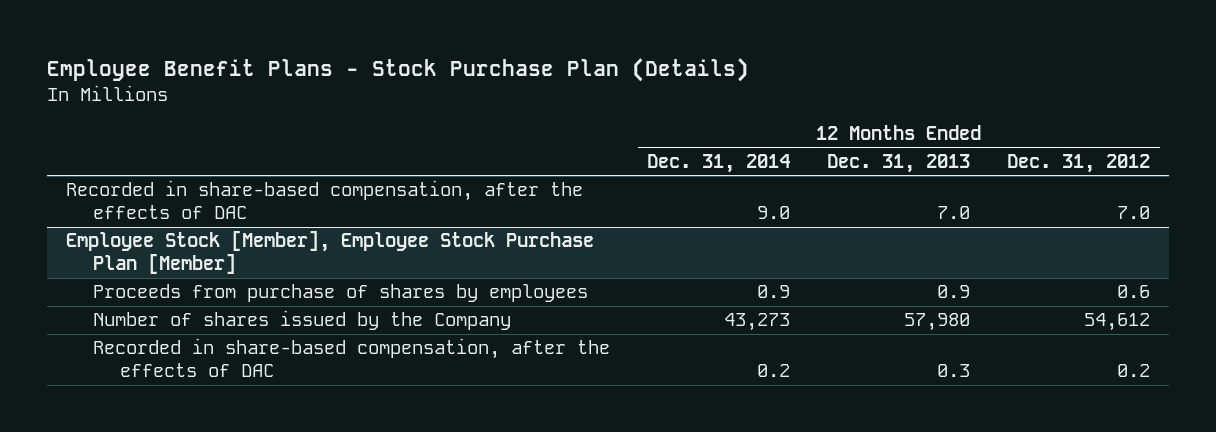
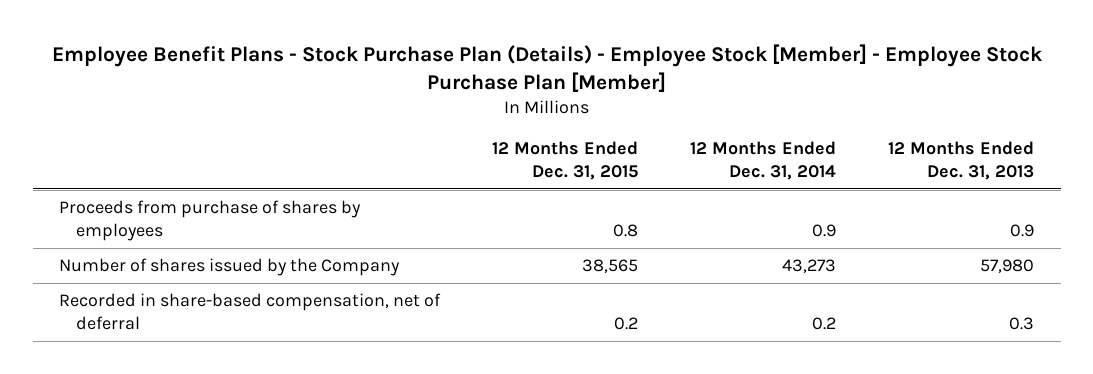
[47,58,750,83] Employee Benefit Plans - Stock Purchase Plan (Details) -> [51,43,1043,92] Employee Benefit Plans - Stock Purchase Plan (Details) - Employee Stock [Member] - Employee Stock Purchase Plan [Member]
[1007,153,1151,173] Dec. 31, 2012 -> none
none -> [491,141,638,181] 12 Months Ended Dec. 31, 2015
[66,180,584,220] Recorded in share-based compensation, after the effects of DAC -> none
[66,231,595,275] Employee Stock [Member], Employee Stock Purchase Plan [Member] -> none
[93,338,611,378] Recorded in share-based compensation, after the effects of DAC -> [58,293,441,331] Recorded in share-based compensation, net of deferral

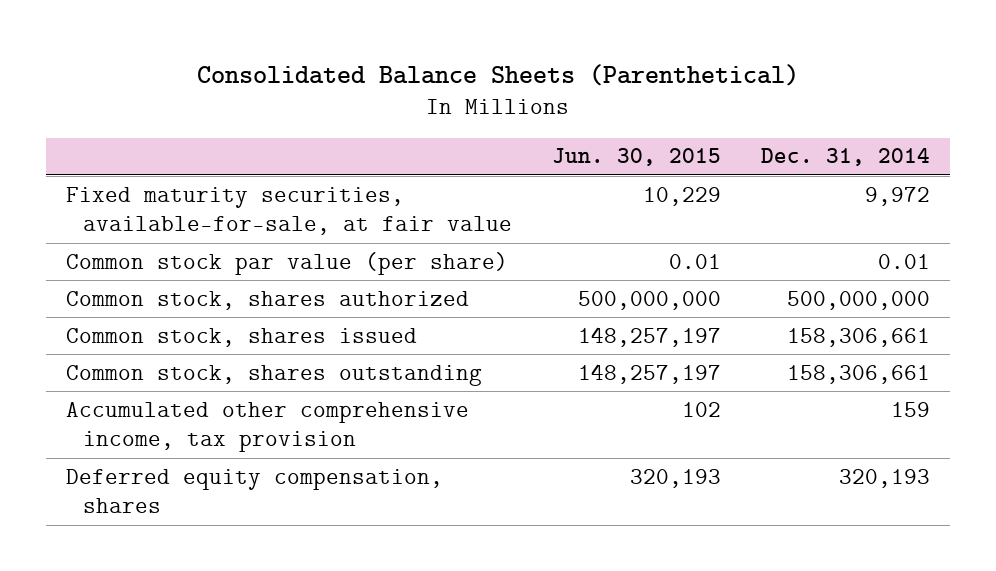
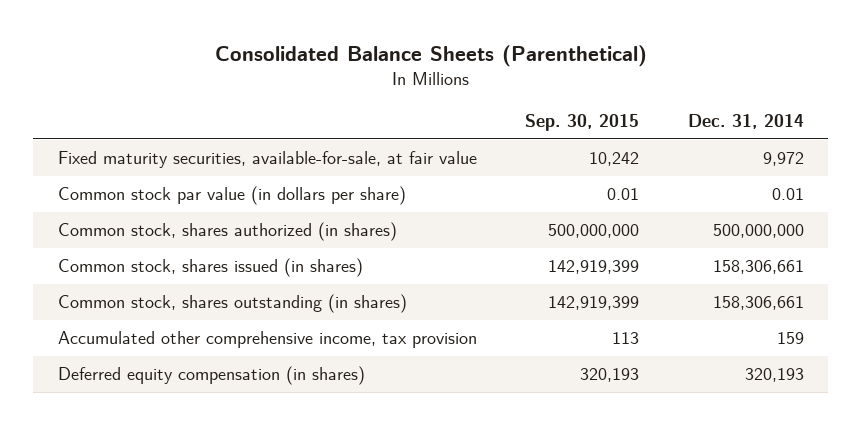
[551,148,721,167] Jun. 30, 2015 -> none
none -> [525,113,640,131] Sep. 30, 2015
[66,251,509,275] Common stock par value (per share) -> [57,186,406,206] Common stock par value (in dollars per share)
[66,290,470,310] Common stock, shares authorized -> [57,222,397,242] Common stock, shares authorized (in shares)
[66,327,418,347] Common stock, shares issued -> [57,258,363,278] Common stock, shares issued (in shares)
[66,364,483,386] Common stock, shares outstanding -> [57,294,407,314] Common stock, shares outstanding (in shares)
[66,468,444,514] Deferred equity compensation, shares -> [57,366,365,386] Deferred equity compensation (in shares)

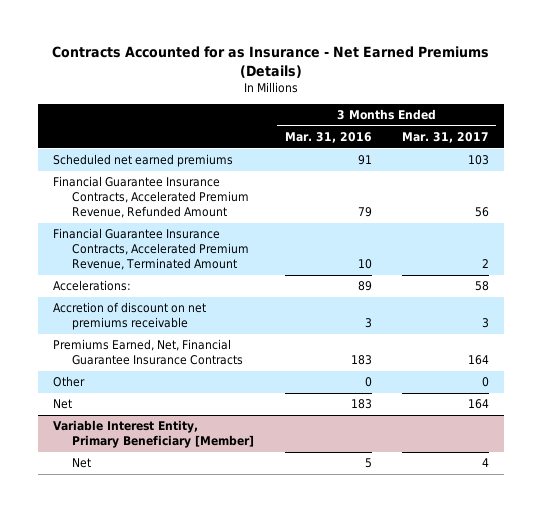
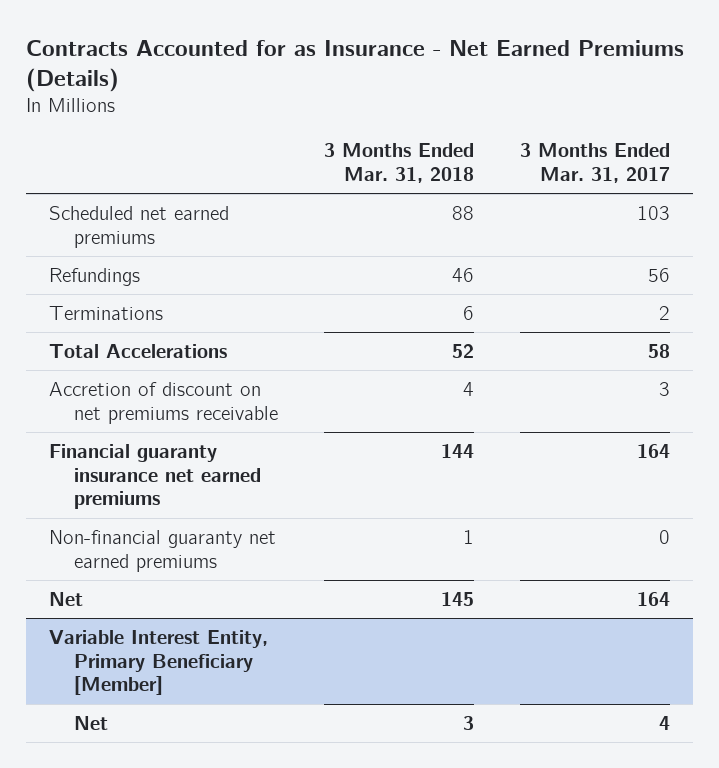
[284,132,372,144] Mar. 31, 2016 -> none
none -> [323,143,474,183] 3 Months Ended Mar. 31, 2018
[53,176,250,219] Financial Guarantee Insurance Contracts, Accelerated Premium Revenue, Refunded Amount -> [48,267,140,286] Refundings
[53,228,250,271] Financial Guarantee Insurance Contracts, Accelerated Premium Revenue, Terminated Amount -> [48,305,163,320] Terminations
[53,280,132,292] Accelerations: -> [48,343,227,358] Total Accelerations
[53,339,244,366] Premiums Earned, Net, Financial Guarantee Insurance Contracts -> [48,443,261,510] Financial guaranty insurance net earned premiums
[53,376,86,388] Other -> [48,529,276,572] Non-financial guaranty net earned premiums

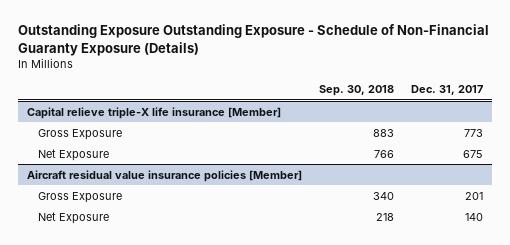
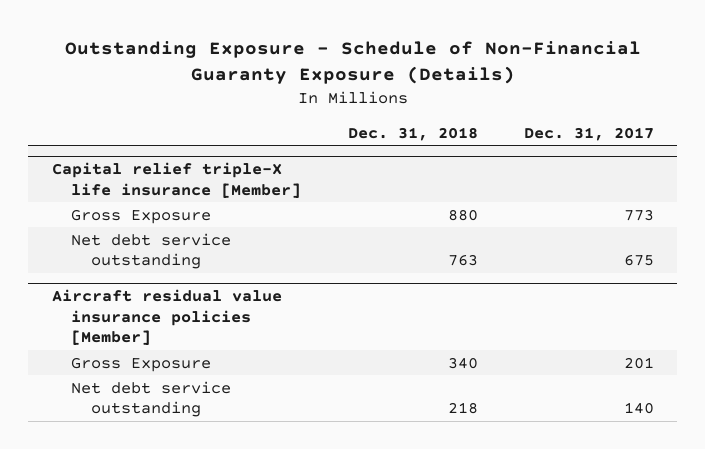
[17,24,489,56] Outstanding Exposure Outstanding Exposure - Schedule of Non-Financial Guaranty Exposure (Details) -> [64,41,641,85] Outstanding Exposure - Schedule of Non-Financial Guaranty Exposure (Details)
[318,85,394,97] Sep. 30, 2018 -> none
none -> [347,126,478,141] Dec. 31, 2018
[26,106,281,119] Capital relieve triple-X life insurance [Member] -> [51,161,302,198] Capital relief triple-X life insurance [Member]
[37,148,109,161] Net Exposure -> [71,232,232,270] Net debt service outstanding
[37,211,109,224] Net Exposure -> [71,380,232,418] Net debt service outstanding

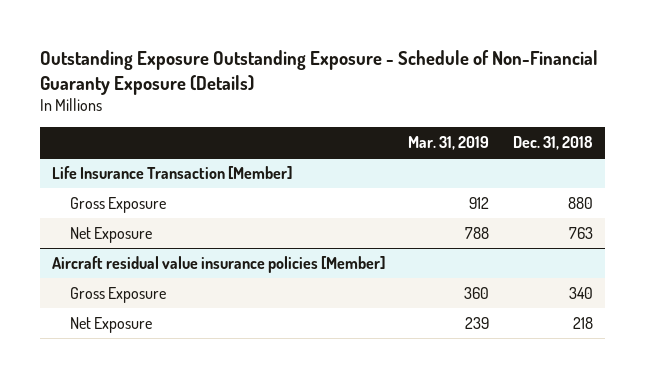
[64,41,641,85] Outstanding Exposure - Schedule of Non-Financial Guaranty Exposure (Details) -> [39,49,598,95] Outstanding Exposure Outstanding Exposure - Schedule of Non-Financial Guaranty Exposure (Details)
[523,126,654,141] Dec. 31, 2017 -> none
none -> [408,136,490,151] Mar. 31, 2019
[51,161,302,198] Capital relief triple-X life insurance [Member] -> none
none -> [51,165,292,179] Life Insurance Transaction [Member]
[71,232,232,270] Net debt service outstanding -> [70,226,153,243] Net Exposure
[71,380,232,418] Net debt service outstanding -> [70,316,153,333] Net Exposure

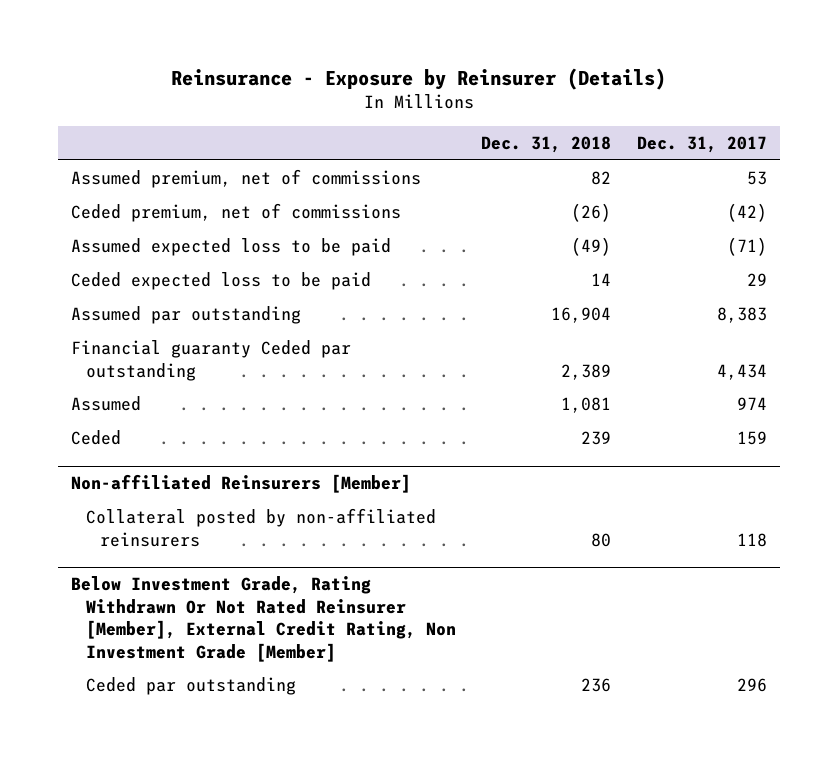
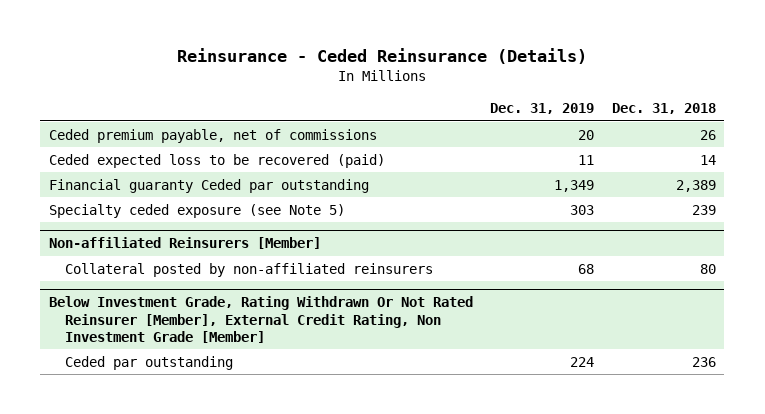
[171,67,667,90] Reinsurance - Exposure by Reinsurer (Details) -> [177,48,588,65] Reinsurance - Ceded Reinsurance (Details)
[637,135,768,153] Dec. 31, 2017 -> none
none -> [490,103,595,115] Dec. 31, 2019
[70,169,421,189] Assumed premium, net of commissions -> none
[70,238,391,257] Assumed expected loss to be paid -> none
[70,306,301,325] Assumed par outstanding -> none
[70,203,401,223] Ceded premium, net of commissions -> [48,128,377,143] Ceded premium payable, net of commissions
[571,203,612,223] (26) -> [699,129,716,140] 26
[70,272,371,291] Ceded expected loss to be paid -> [48,153,385,168] Ceded expected loss to be recovered (paid)
[70,396,141,412] Assumed -> none
[70,430,121,446] Ceded -> [48,203,345,218] Specialty ceded exposure (see Note 5)

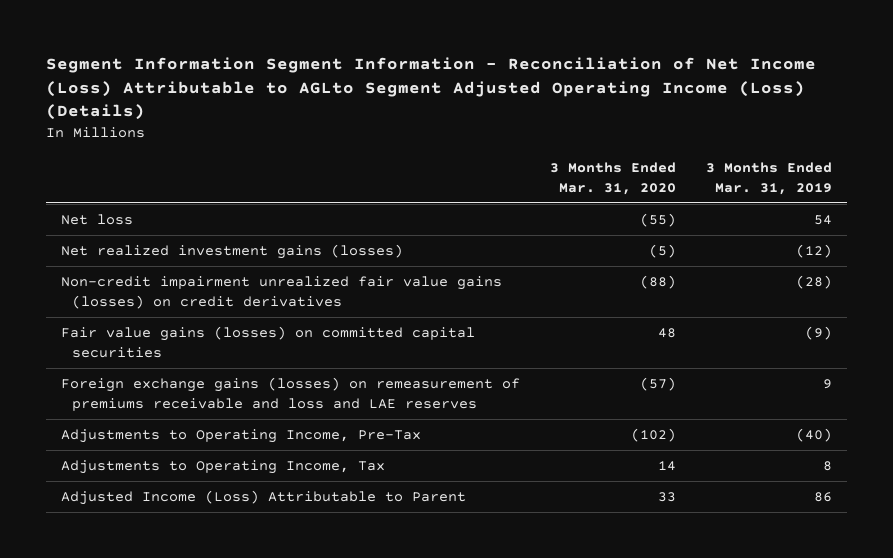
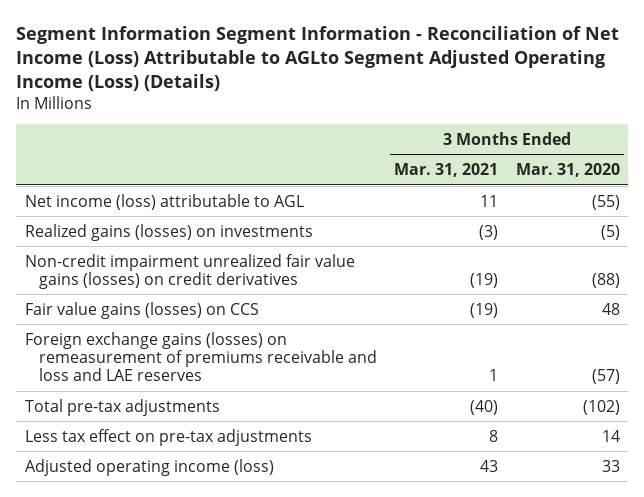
[706,162,833,195] 3 Months Ended Mar. 31, 2019 -> none
none -> [394,162,499,177] Mar. 31, 2021
[60,214,133,226] Net loss -> [24,193,304,210] Net income (loss) attributable to AGL
[60,244,403,260] Net realized investment gains (losses) -> [24,223,313,241] Realized gains (losses) on investments
[60,326,475,358] Fair value gains (losses) on committed capital securities -> [24,301,259,319] Fair value gains (losses) on CCS
[60,429,421,444] Adjustments to Operating Income, Pre-Tax -> [24,398,220,416] Total pre-tax adjustments
[60,460,385,475] Adjustments to Operating Income, Tax -> [24,428,312,446] Less tax effect on pre-tax adjustments
[60,490,466,506] Adjusted Income (Loss) Attributable to Parent -> [24,458,274,476] Adjusted operating income (loss)

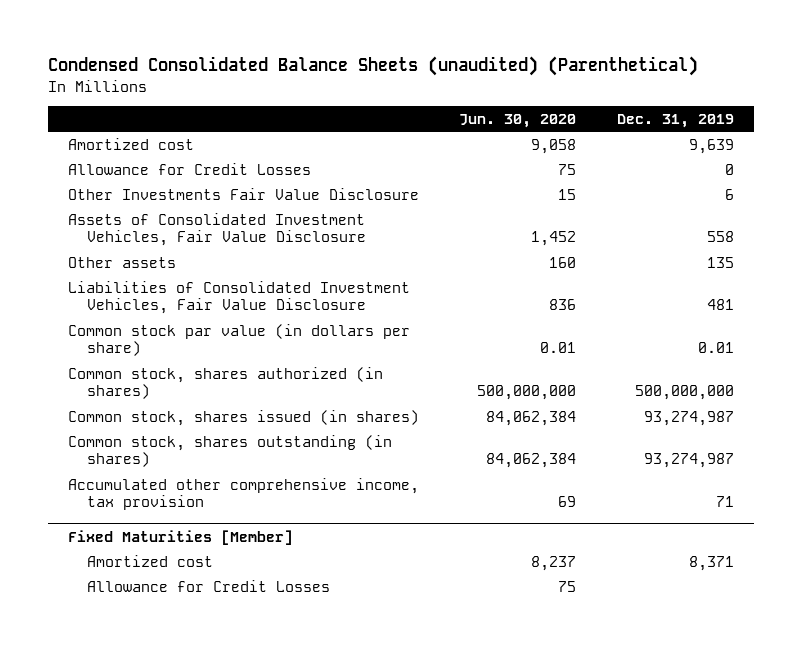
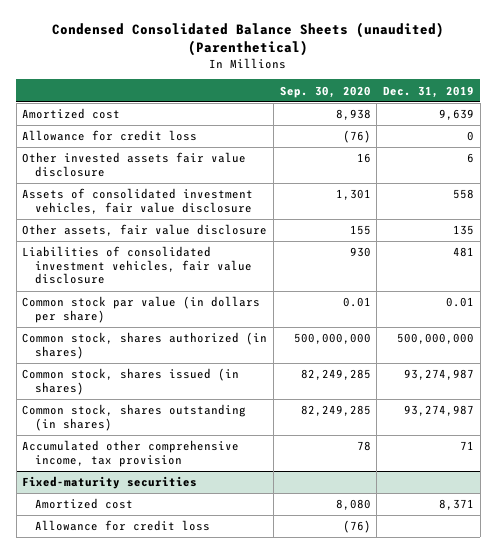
[459,114,577,129] Jun. 30, 2020 -> none
none -> [279,85,371,98] Sep. 30, 2020
[68,162,312,175] Allowance for Credit Losses -> [22,130,198,142] Allowance for credit loss
[68,187,420,200] Other Investments Fair Value Disclosure -> [22,152,247,177] Other invested assets fair value disclosure
[68,212,367,247] Assets of Consolidated Investment Vehicles, Fair Value Disclosure -> [22,188,254,214] Assets of consolidated investment vehicles, fair value disclosure
[68,256,177,268] Other assets -> [22,224,268,237] Other assets, fair value disclosure
[68,280,411,315] Liabilities of Consolidated Investment Vehicles, Fair Value Disclosure -> [22,246,252,285] Liabilities of consolidated investment vehicles, fair value disclosure
[68,529,294,545] Fixed Maturities [Member] -> [22,476,198,490] Fixed-maturity securities
[87,579,331,592] Allowance for Credit Losses -> [34,520,210,532] Allowance for credit loss

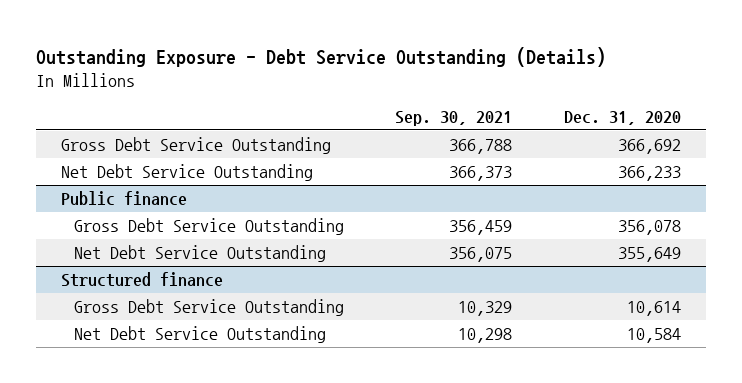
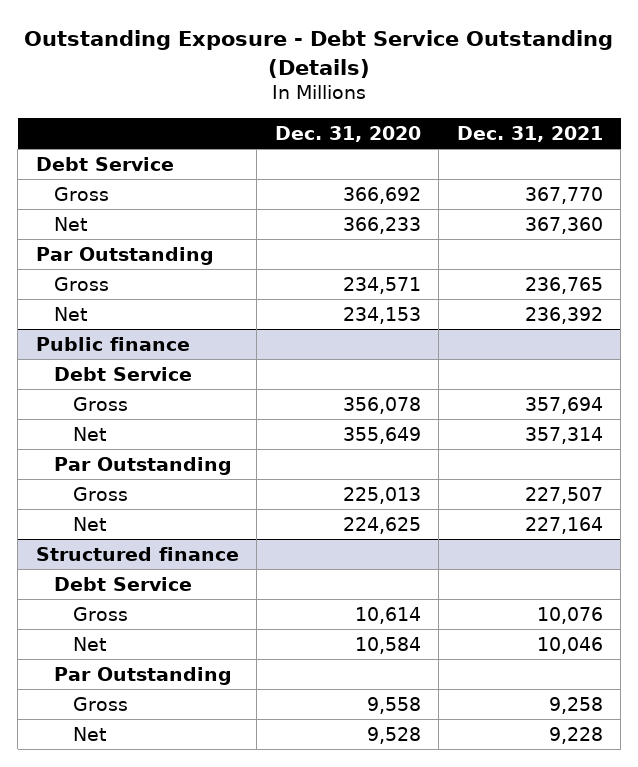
[395,111,513,127] Sep. 30, 2021 -> none
none -> [456,125,603,142] Dec. 31, 2021
none -> [35,156,174,171] Debt Service
[61,136,332,154] Gross Debt Service Outstanding -> [54,186,110,201] Gross
[61,163,314,181] Net Debt Service Outstanding -> [54,216,88,231] Net
none -> [35,246,214,265] Par Outstanding
none -> [54,276,110,291] Gross
none -> [54,306,88,321] Net
none -> [54,366,193,381] Debt Service
[74,217,345,235] Gross Debt Service Outstanding -> [73,396,129,411] Gross
[74,244,327,262] Net Debt Service Outstanding -> [73,426,107,441] Net
none -> [54,456,233,475] Par Outstanding
none -> [73,486,129,501] Gross
none -> [73,516,107,531] Net
none -> [54,576,193,591] Debt Service
[74,298,345,316] Gross Debt Service Outstanding -> [73,606,129,621] Gross
[74,325,327,343] Net Debt Service Outstanding -> [73,636,107,651] Net
none -> [54,666,233,685] Par Outstanding
none -> [73,696,129,711] Gross
none -> [73,726,107,741] Net

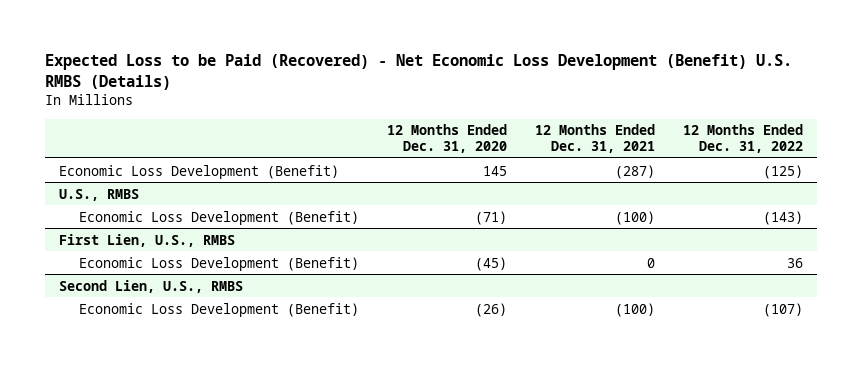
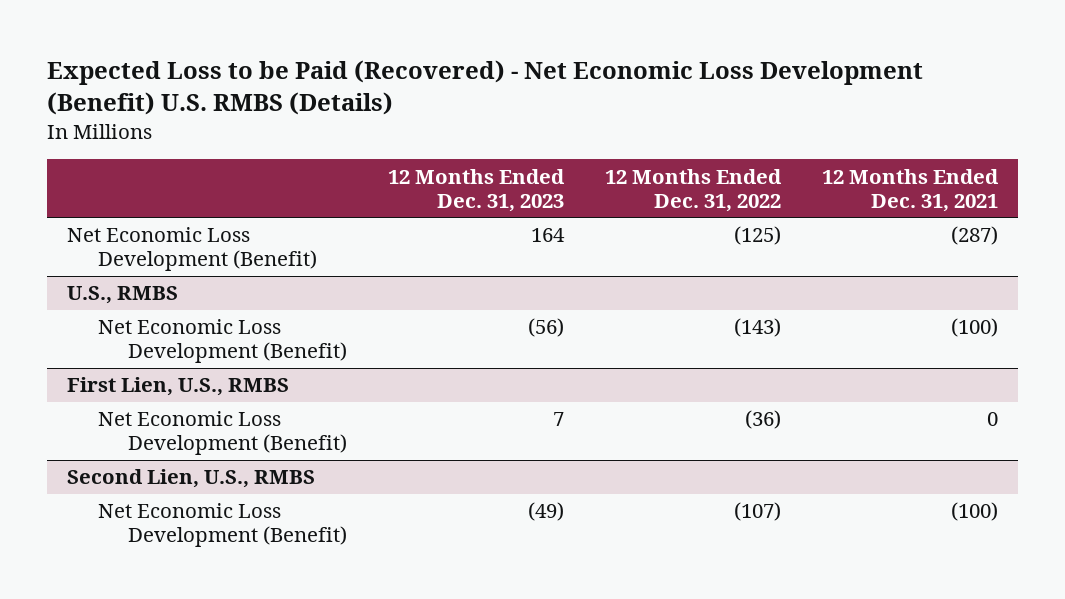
[387,124,508,154] 12 Months Ended Dec. 31, 2020 -> none
none -> [388,168,566,212] 12 Months Ended Dec. 31, 2023
[58,164,339,179] Economic Loss Development (Benefit) -> [67,227,317,272] Net Economic Loss Development (Benefit)
[79,210,360,225] Economic Loss Development (Benefit) -> [97,319,348,364] Net Economic Loss Development (Benefit)
[79,256,360,271] Economic Loss Development (Benefit) -> [97,411,348,456] Net Economic Loss Development (Benefit)
[787,257,804,268] 36 -> [744,410,781,430] (36)
[79,302,360,317] Economic Loss Development (Benefit) -> [97,503,348,548] Net Economic Loss Development (Benefit)

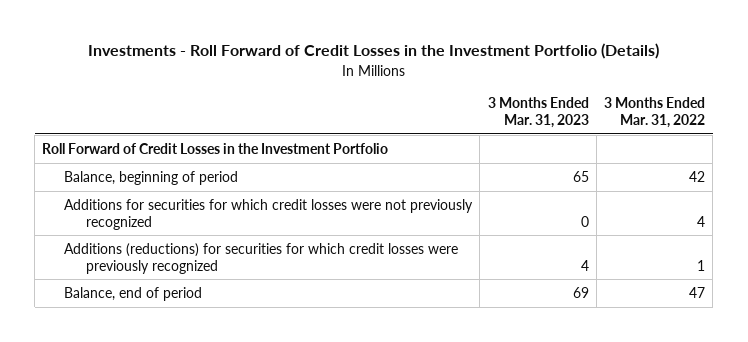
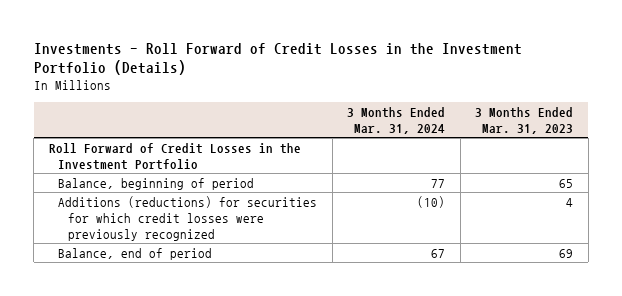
[604,97,706,129] 3 Months Ended Mar. 31, 2022 -> none
none -> [347,106,446,134] 3 Months Ended Mar. 31, 2024
[64,198,474,230] Additions for securities for which credit losses were not previously recognized -> none

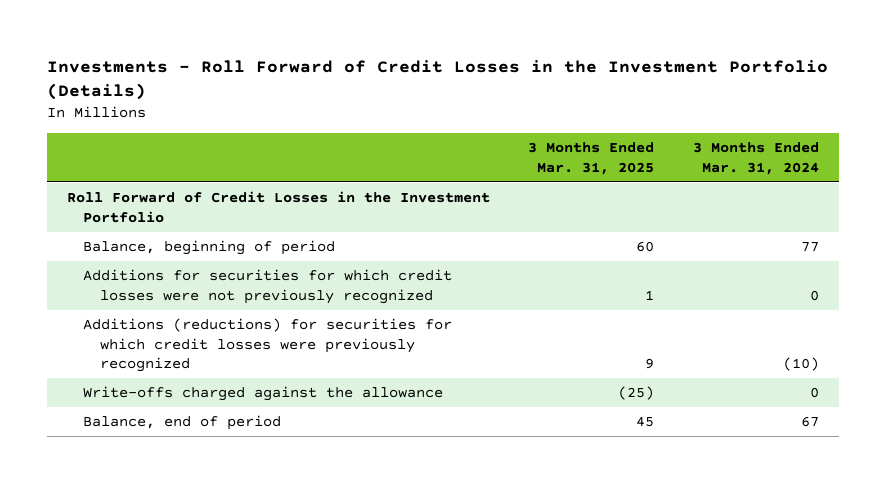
[475,106,574,134] 3 Months Ended Mar. 31, 2023 -> none
none -> [528,142,655,175] 3 Months Ended Mar. 31, 2025
none -> [83,269,453,304] Additions for securities for which credit losses were not previously recognized
none -> [83,386,444,402] Write-offs charged against the allowance

